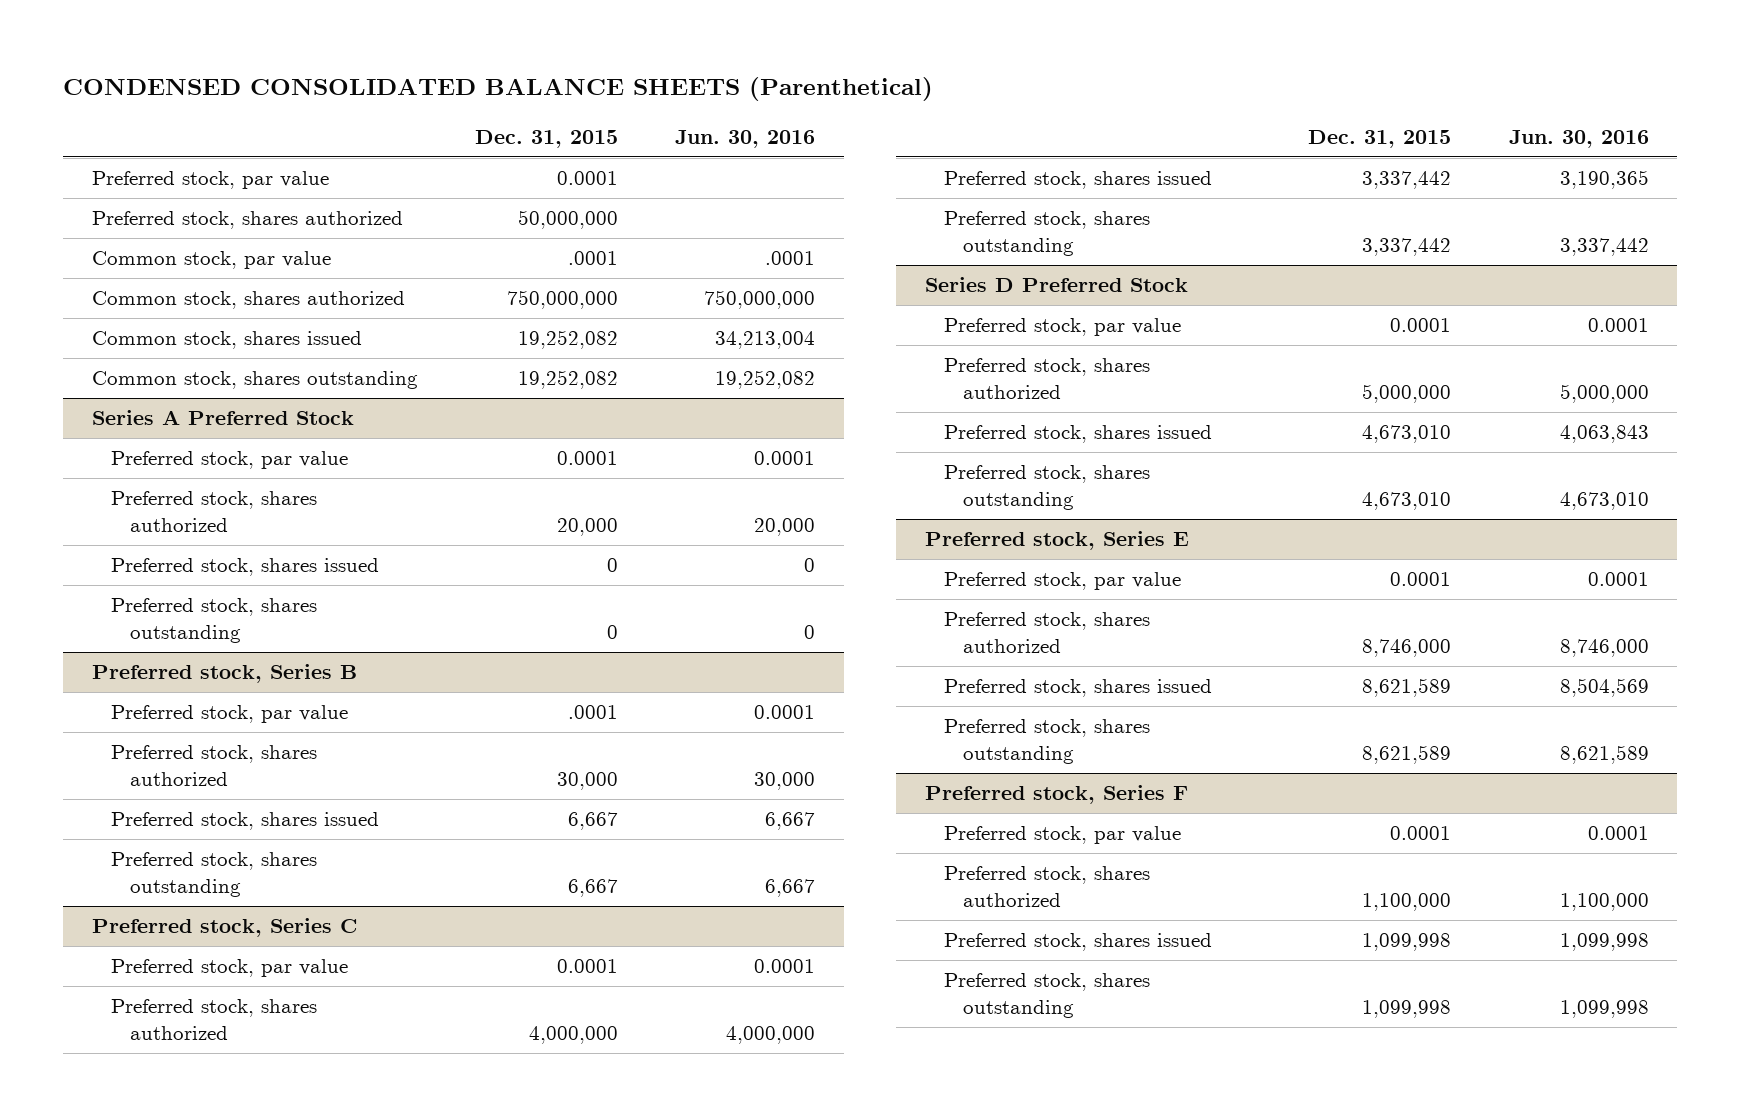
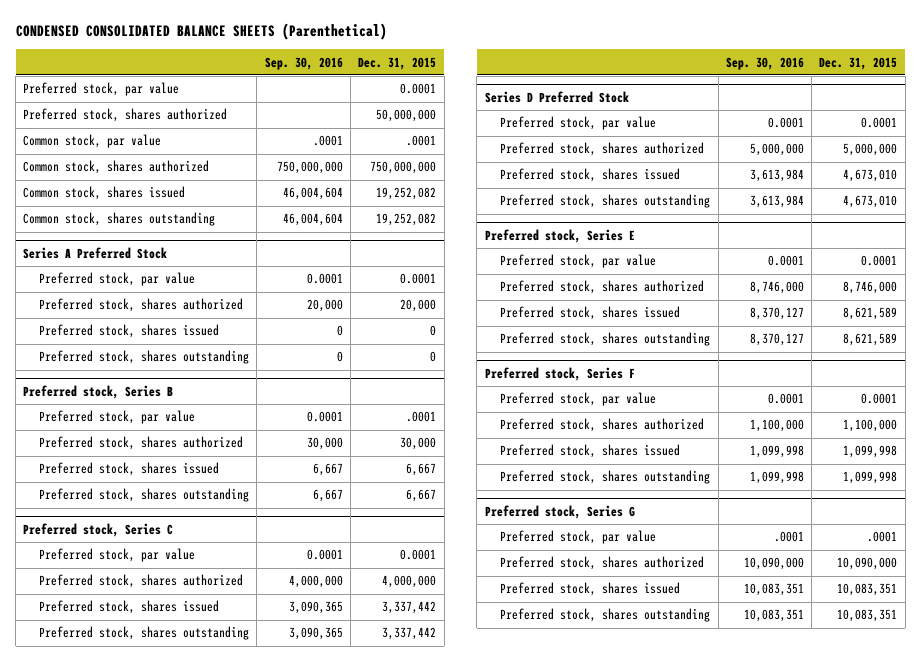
[675,129,816,148] Jun. 30, 2016 -> none
none -> [264,56,343,70] Sep. 30, 2016
none -> [484,504,635,519] Preferred stock, Series G
none -> [500,530,657,545] Preferred stock, par value
none -> [500,556,705,571] Preferred stock, shares authorized
none -> [500,582,681,597] Preferred stock, shares issued
none -> [500,608,711,623] Preferred stock, shares outstanding

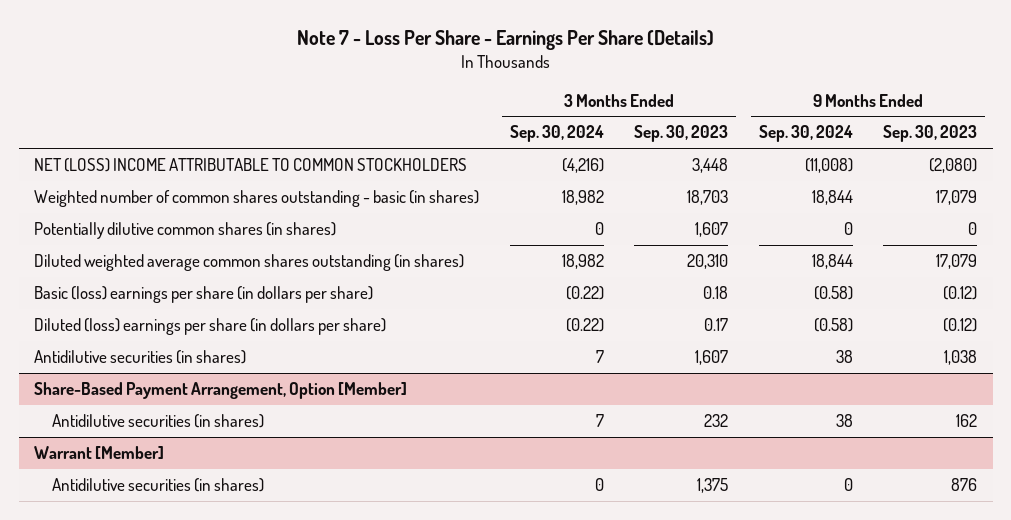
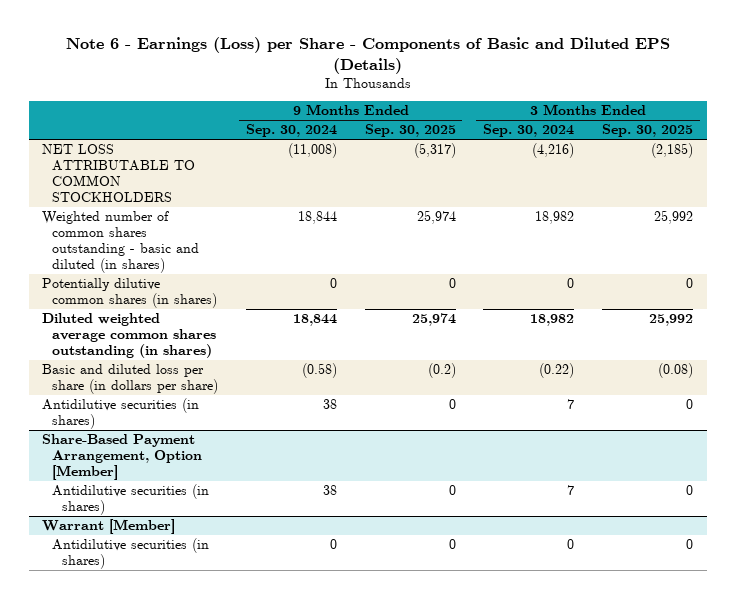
[296,29,714,50] Note 7 - Loss Per Share - Earnings Per Share (Details) -> [65,37,670,74] Note 6 - Earnings (Loss) per Share - Components of Basic and Diluted EPS (Details)
[634,125,729,143] Sep. 30, 2023 -> none
[883,125,978,143] Sep. 30, 2023 -> none
none -> [364,124,456,138] Sep. 30, 2025
none -> [601,124,693,138] Sep. 30, 2025
[33,157,467,172] NET (LOSS) INCOME ATTRIBUTABLE TO COMMON STOCKHOLDERS -> [42,144,196,202] NET LOSS ATTRIBUTABLE TO COMMON STOCKHOLDERS
[33,189,479,207] Weighted number of common shares outstanding - basic (in shares) -> [42,211,200,273] Weighted number of common shares outstanding - basic and diluted (in shares)
[33,317,386,335] Diluted (loss) earnings per share (in dollars per share) -> none
[33,285,373,303] Basic (loss) earnings per share (in dollars per share) -> [42,364,219,394] Basic and diluted loss per share (in dollars per share)

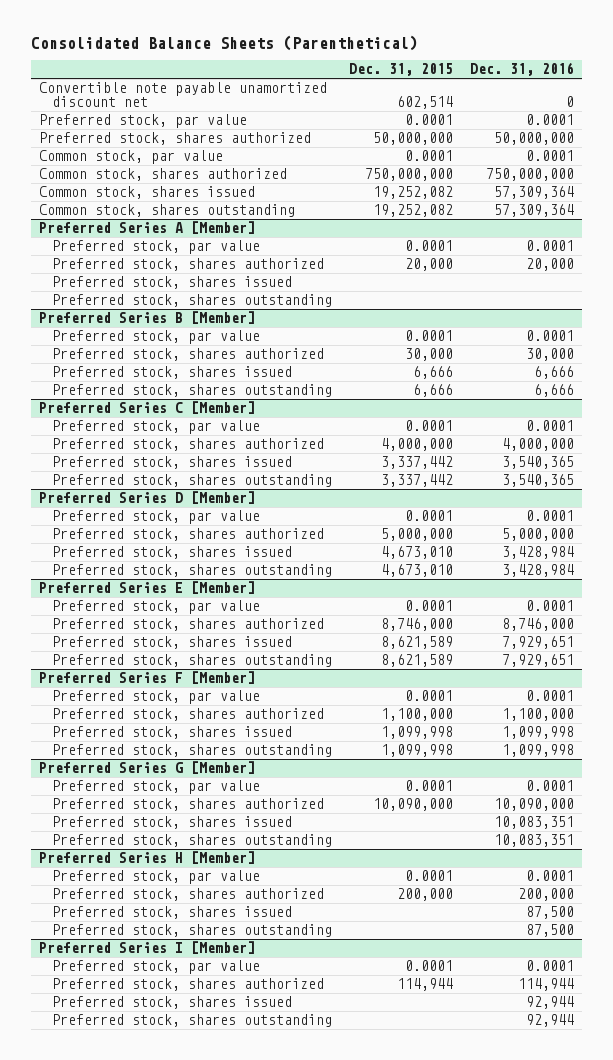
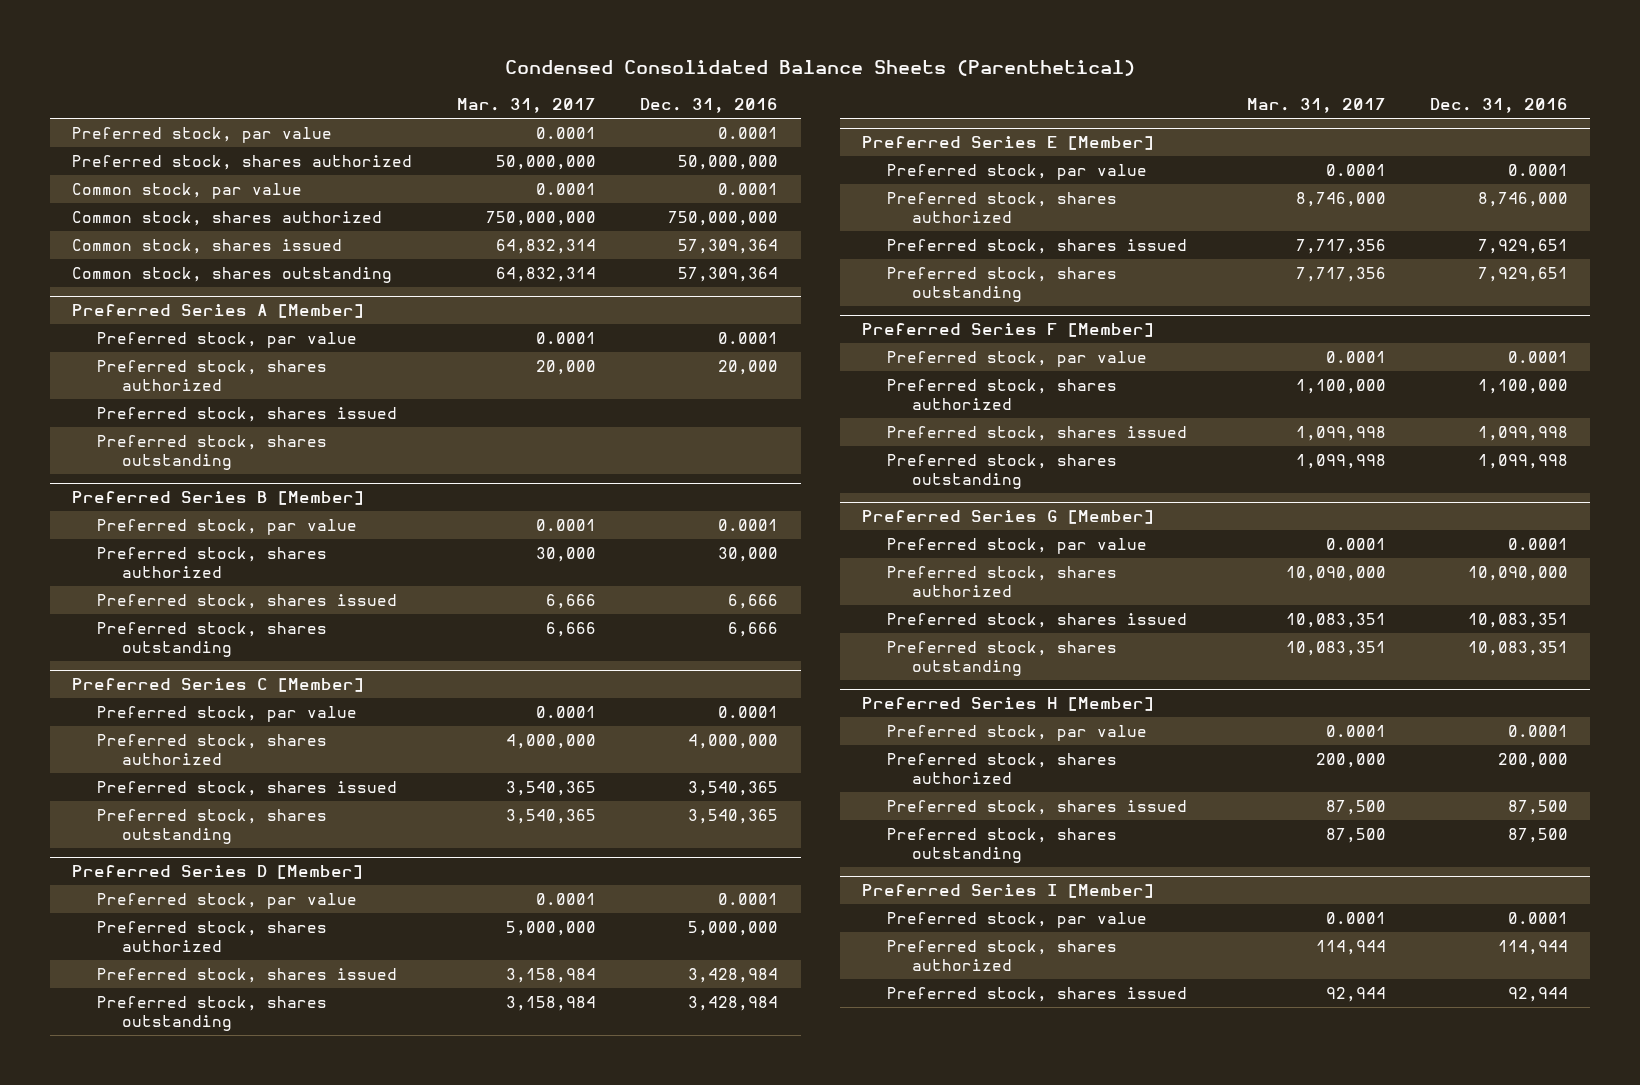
[30,34,418,51] Consolidated Balance Sheets (Parenthetical) -> [505,60,1136,77] Condensed Consolidated Balance Sheets (Parenthetical)
[349,63,454,77] Dec. 31, 2015 -> none
none -> [456,98,596,114] Mar. 31, 2017
[39,82,328,108] Convertible note payable unamortized discount net -> none
[52,1014,333,1028] Preferred stock, shares outstanding -> none

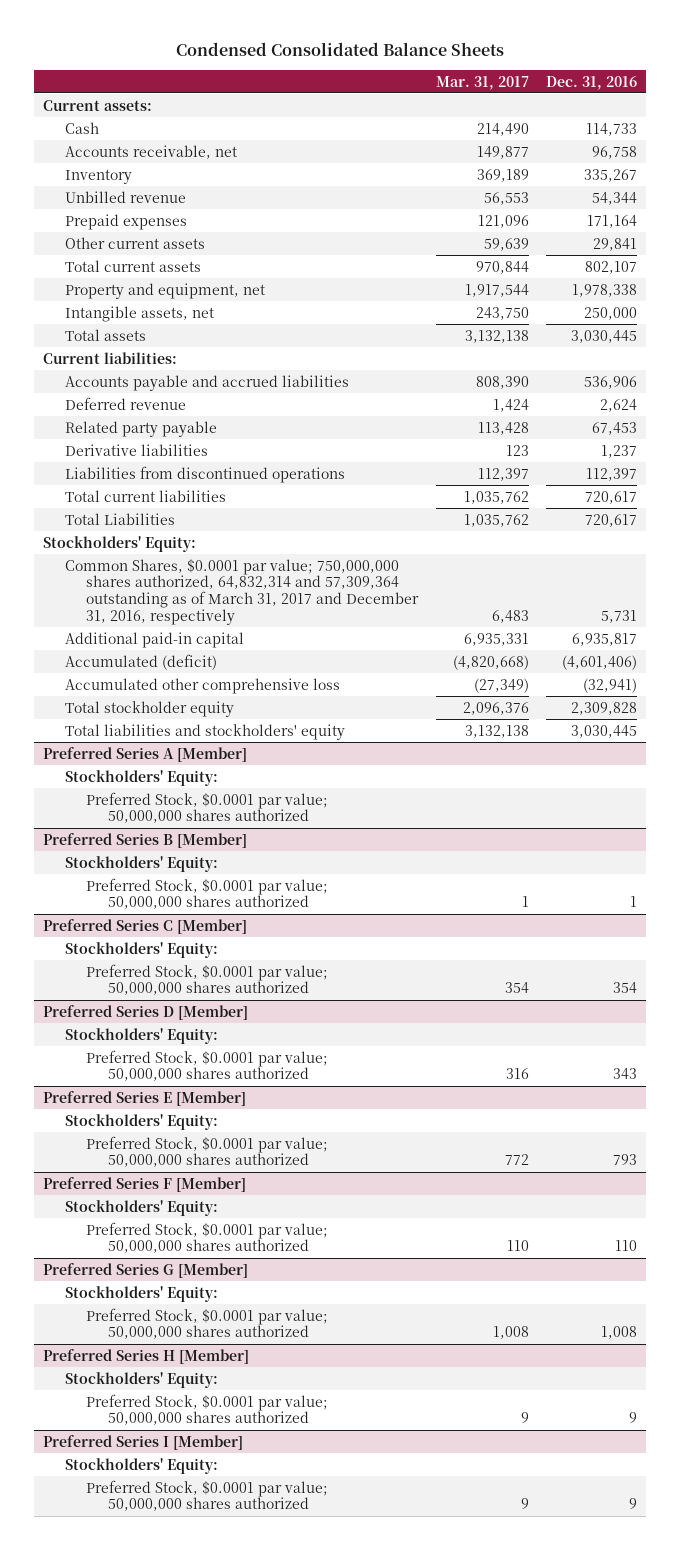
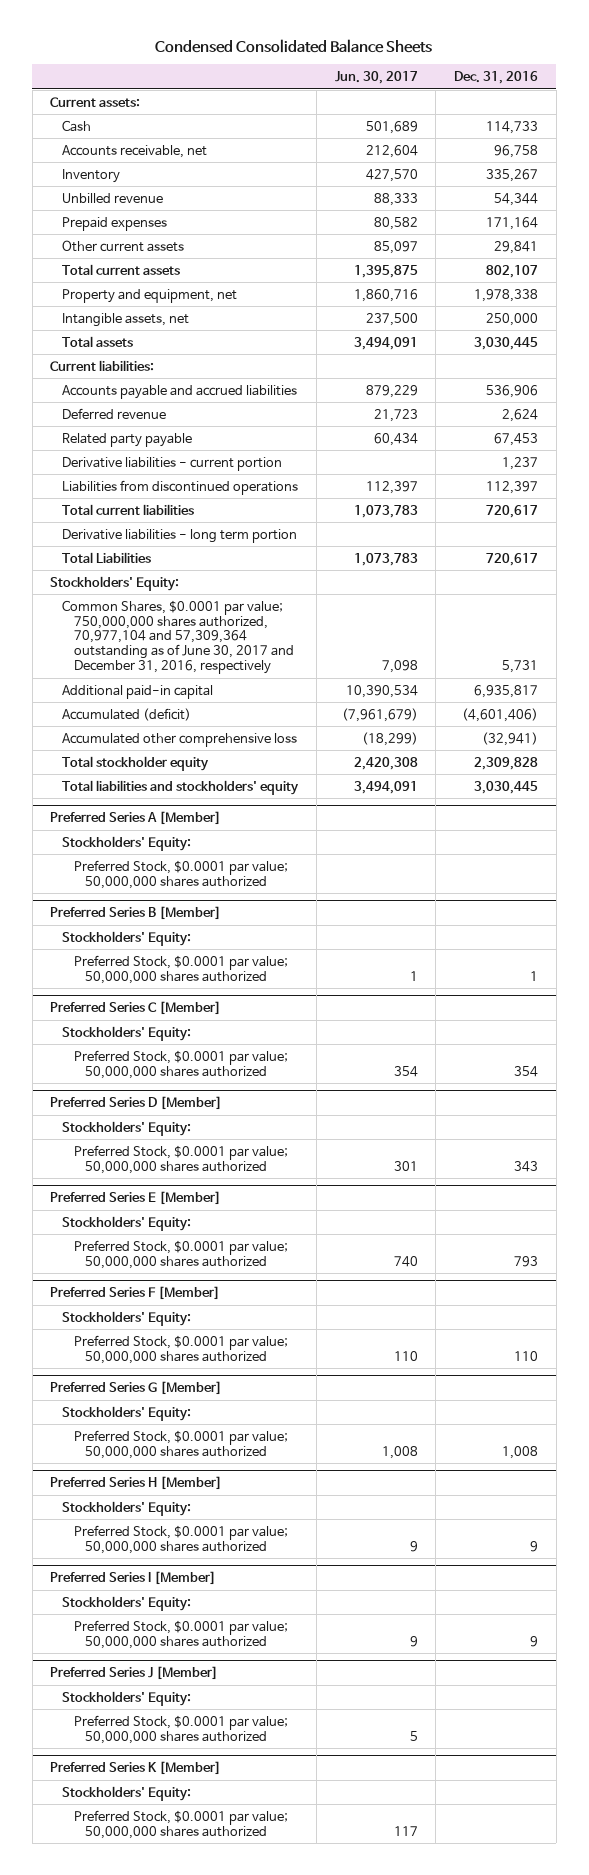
[435,75,529,90] Mar. 31, 2017 -> none
none -> [334,70,418,84] Jun. 30, 2017
[64,443,208,456] Derivative liabilities -> [62,456,283,471] Derivative liabilities - current portion
none -> [62,528,298,543] Derivative liabilities - long term portion
[64,558,420,625] Common Shares, $0.0001 par value; 750,000,000 shares authorized, 64,832,314 and 57,309,364 outstanding as of March 31, 2017 and December 31, 2016, respectively -> [62,599,294,675] Common Shares, $0.0001 par value; 750,000,000 shares authorized, 70,977,104 and 57,309,364 outstanding as of June 30, 2017 and December 31, 2016, respectively
none -> [50,1666,219,1681] Preferred Series J [Member]
none -> [62,1690,192,1706] Stockholders' Equity:
none -> [73,1714,288,1744] Preferred Stock, $0.0001 par value; 50,000,000 shares authorized
none -> [50,1761,222,1776] Preferred Series K [Member]
none -> [62,1785,192,1801] Stockholders' Equity:
none -> [73,1809,288,1839] Preferred Stock, $0.0001 par value; 50,000,000 shares authorized

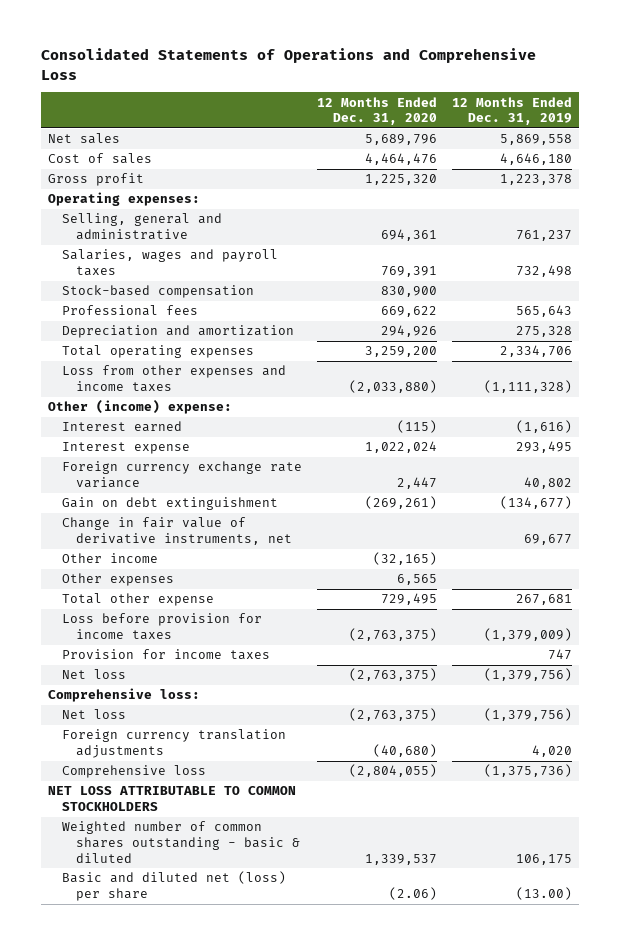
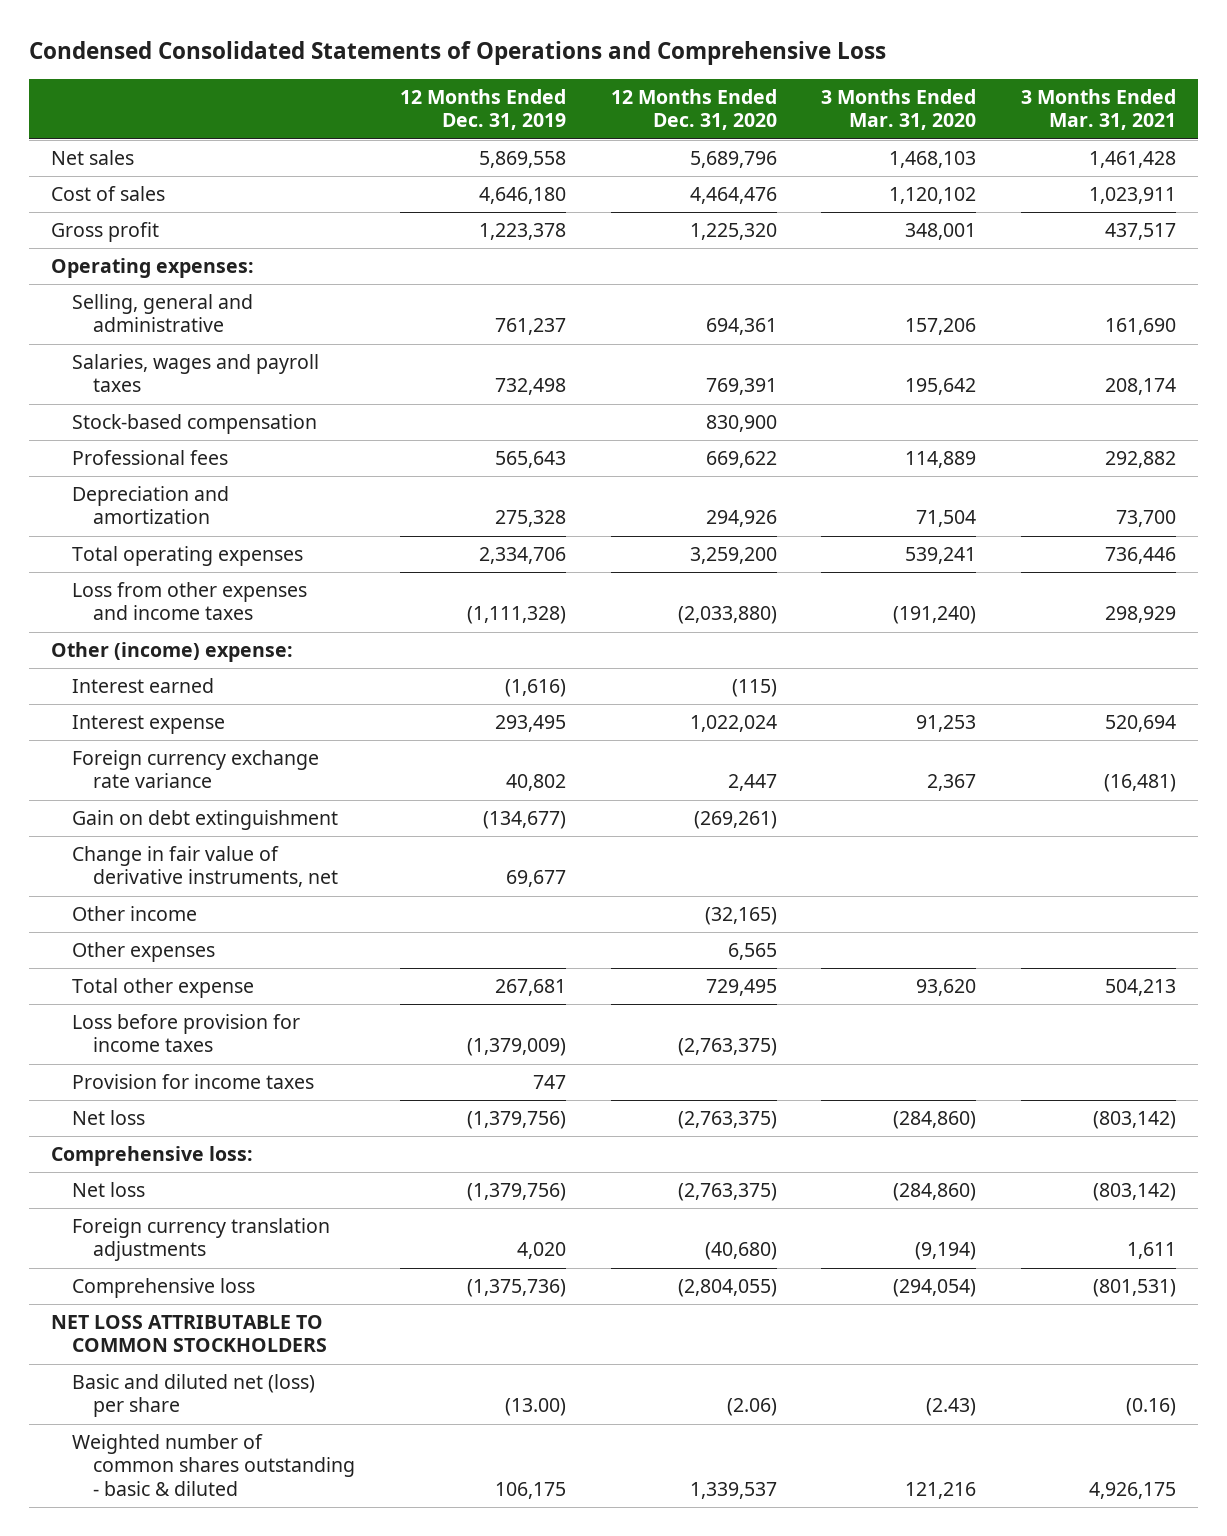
[40,48,536,80] Consolidated Statements of Operations and Comprehensive Loss -> [28,41,886,66] Condensed Consolidated Statements of Operations and Comprehensive Loss
none -> [821,89,977,131] 3 Months Ended Mar. 31, 2020
none -> [1020,89,1176,131] 3 Months Ended Mar. 31, 2021
[62,821,300,863] Weighted number of common shares outstanding - basic & diluted -> [72,1434,356,1496] Weighted number of common shares outstanding - basic & diluted

